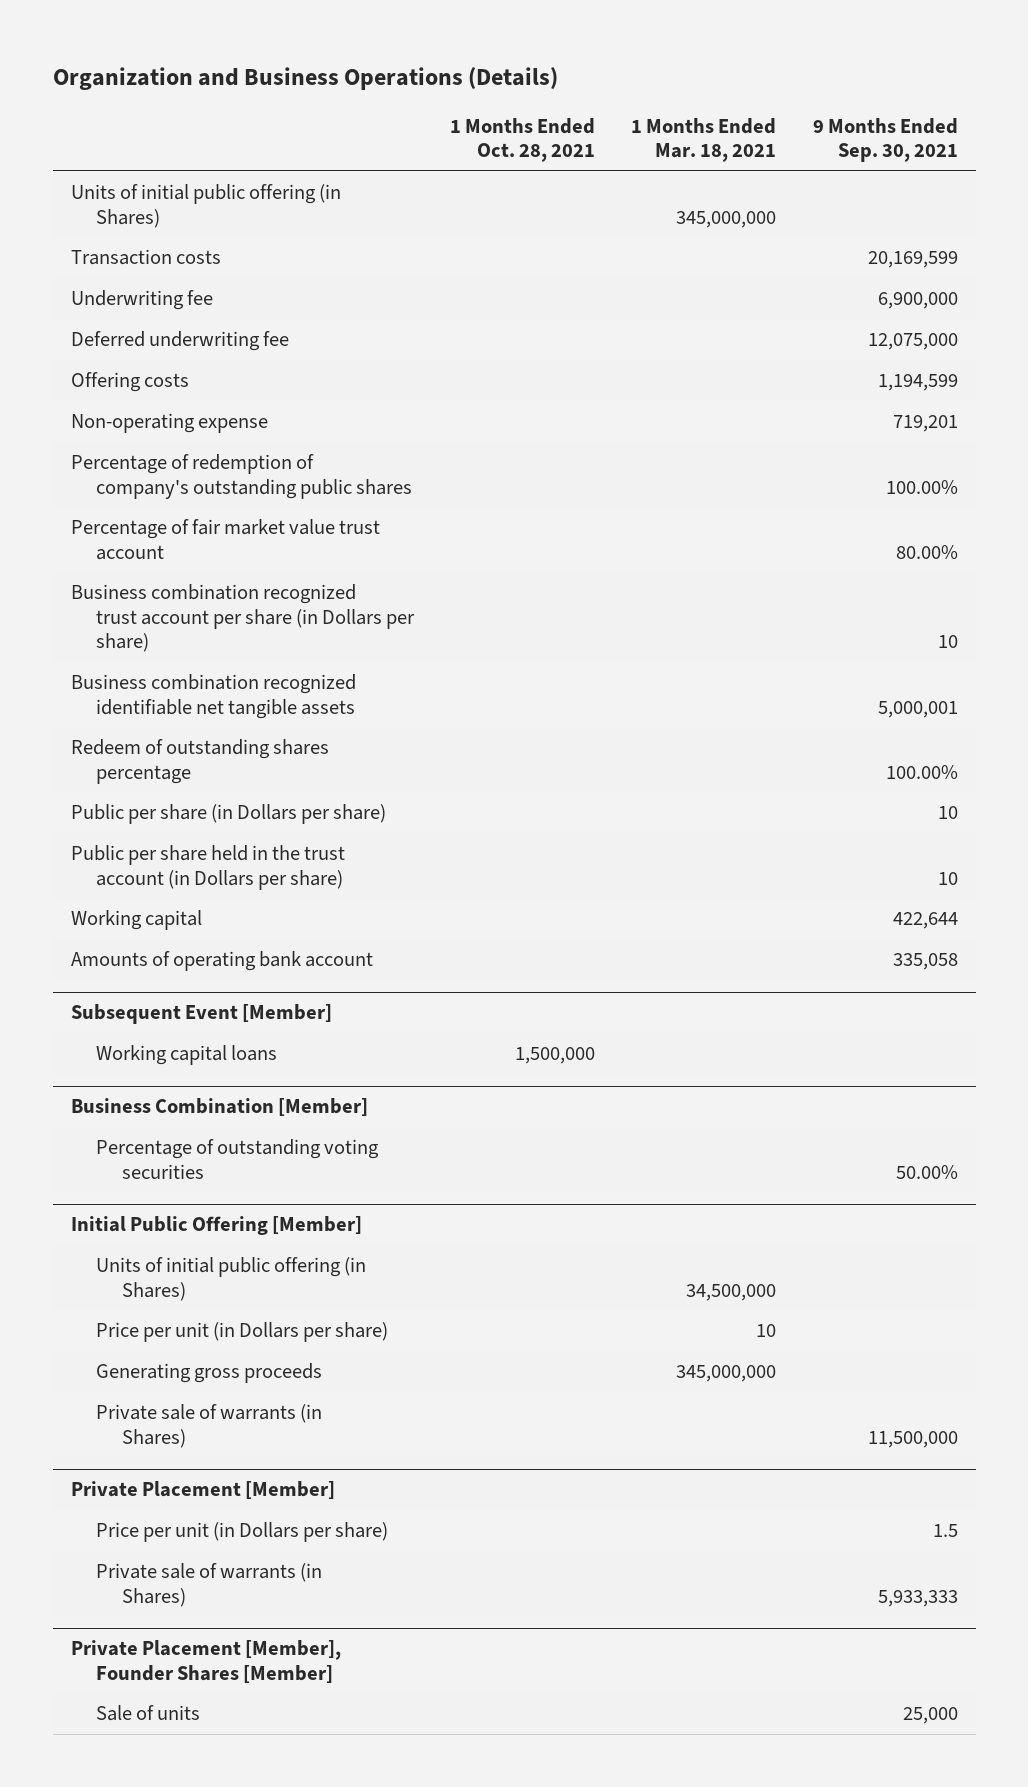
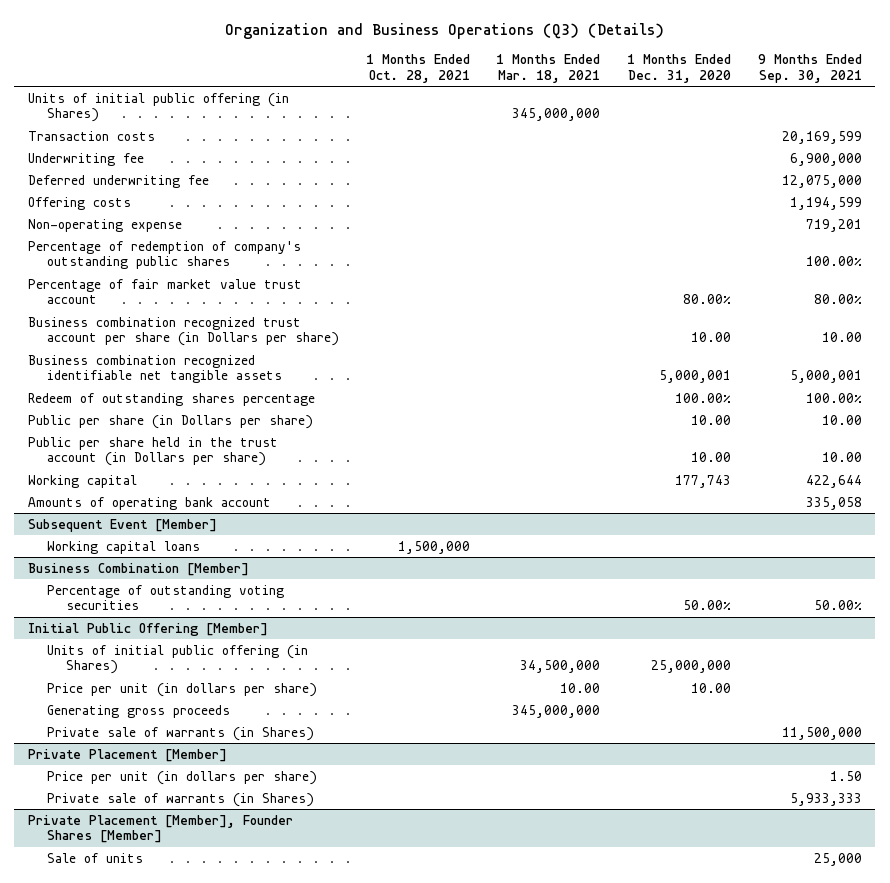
[52,66,558,90] Organization and Business Operations (Details) -> [224,23,664,40] Organization and Business Operations (Q3) (Details)
none -> [627,54,732,84] 1 Months Ended Dec. 31, 2020
[937,635,958,649] 10 -> [821,332,862,343] 10.00
[937,806,958,820] 10 -> [821,414,862,425] 10.00
[937,871,958,885] 10 -> [821,452,862,463] 10.00
[96,1322,389,1343] Price per unit (in Dollars per share) -> [46,682,317,697] Price per unit (in dollars per share)
[756,1324,777,1338] 10 -> [560,682,601,693] 10.00
[96,1522,389,1543] Price per unit (in Dollars per share) -> [46,770,317,785] Price per unit (in dollars per share)
[932,1524,958,1538] 1.5 -> [829,770,862,781] 1.50

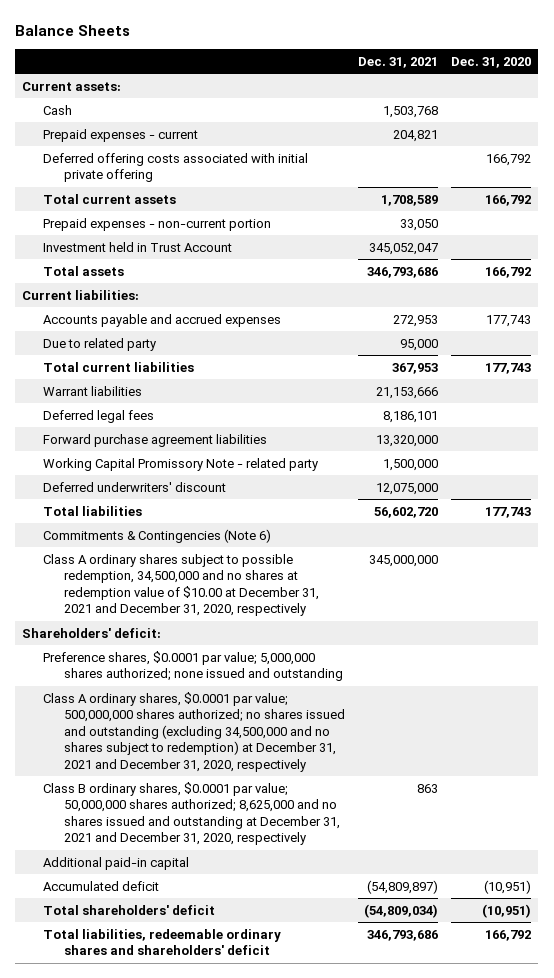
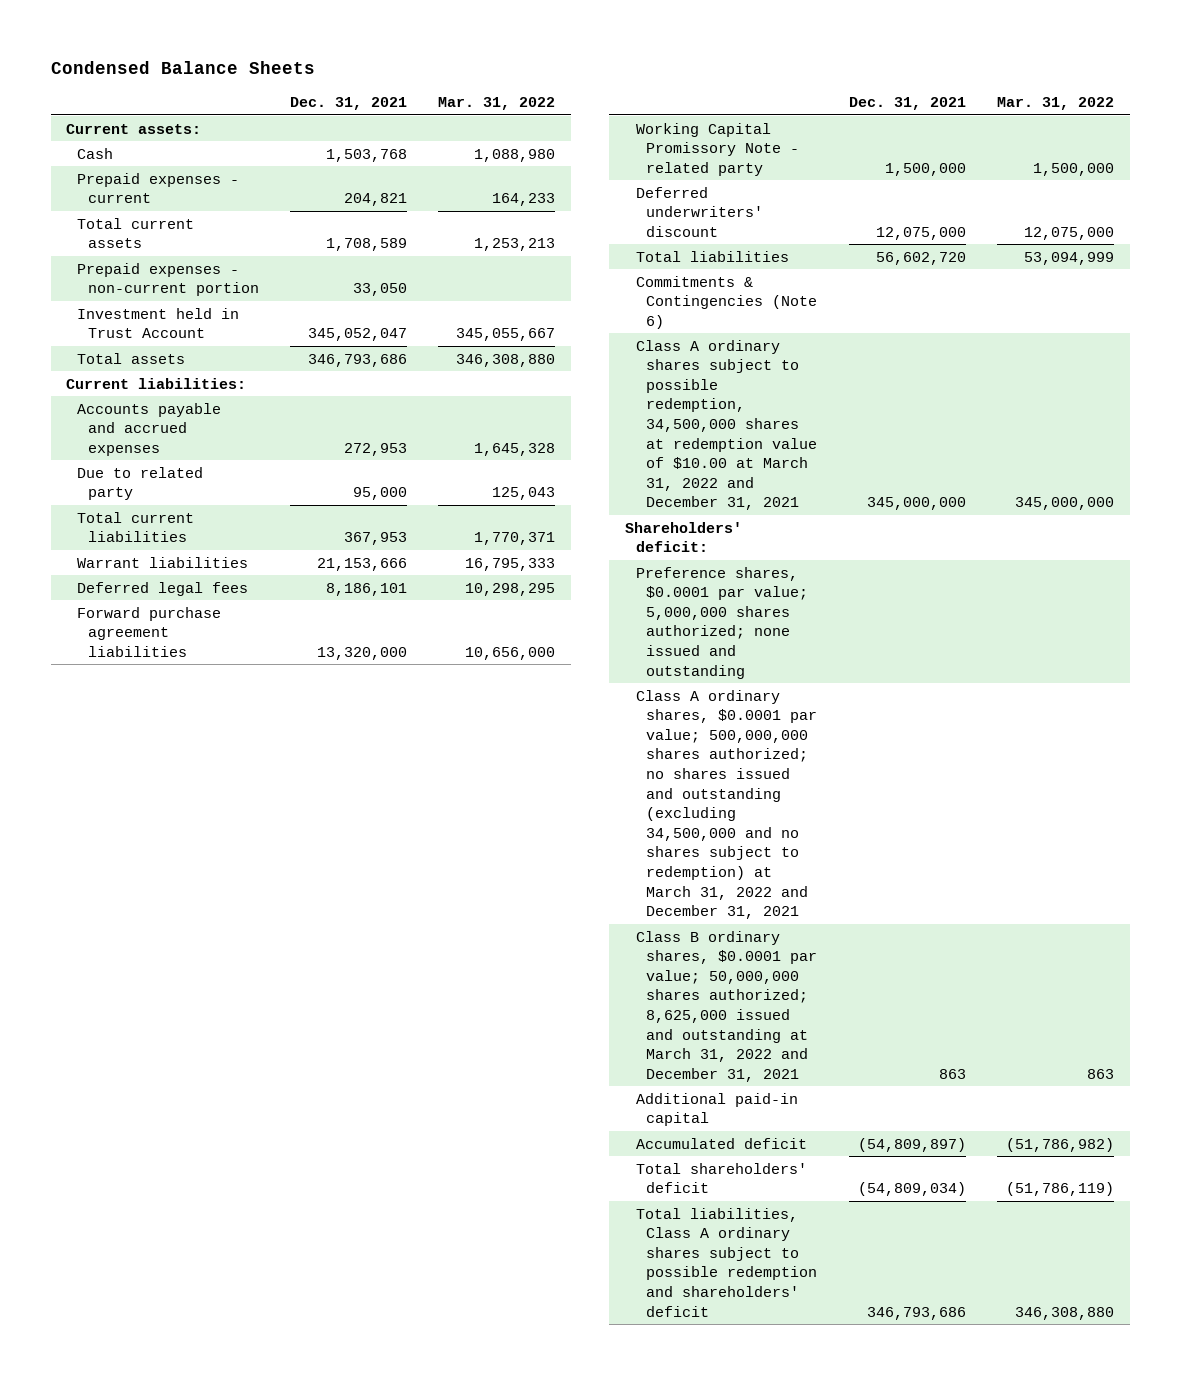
[15,24,131,36] Balance Sheets -> [50,61,315,75] Condensed Balance Sheets
[451,56,532,68] Dec. 31, 2020 -> none
none -> [438,97,556,111] Mar. 31, 2022
[43,152,309,183] Deferred offering costs associated with initial private offering -> none
[43,553,320,617] Class A ordinary shares subject to possible redemption, 34,500,000 and no shares at redemption value of $10.00 at December 31, 2021 and December 31, 2020, respectively -> [635,339,818,511] Class A ordinary shares subject to possible redemption, 34,500,000 shares at redemption value of $10.00 at March 31, 2022 and December 31, 2021
[43,691,346,773] Class A ordinary shares, $0.0001 par value; 500,000,000 shares authorized; no shares issued and outstanding (excluding 34,500,000 and no shares subject to redemption) at December 31, 2021 and December 31, 2020, respectively -> [635,689,818,920] Class A ordinary shares, $0.0001 par value; 500,000,000 shares authorized; no shares issued and outstanding (excluding 34,500,000 and no shares subject to redemption) at March 31, 2022 and December 31, 2021
[43,781,341,846] Class B ordinary shares, $0.0001 par value; 50,000,000 shares authorized; 8,625,000 and no shares issued and outstanding at December 31, 2021 and December 31, 2020, respectively -> [635,930,818,1082] Class B ordinary shares, $0.0001 par value; 50,000,000 shares authorized; 8,625,000 issued and outstanding at March 31, 2022 and December 31, 2021
[43,928,282,956] Total liabilities, redeemable ordinary shares and shareholders' deficit -> [635,1207,818,1317] Total liabilities, Class A ordinary shares subject to possible redemption and shareholders' deficit

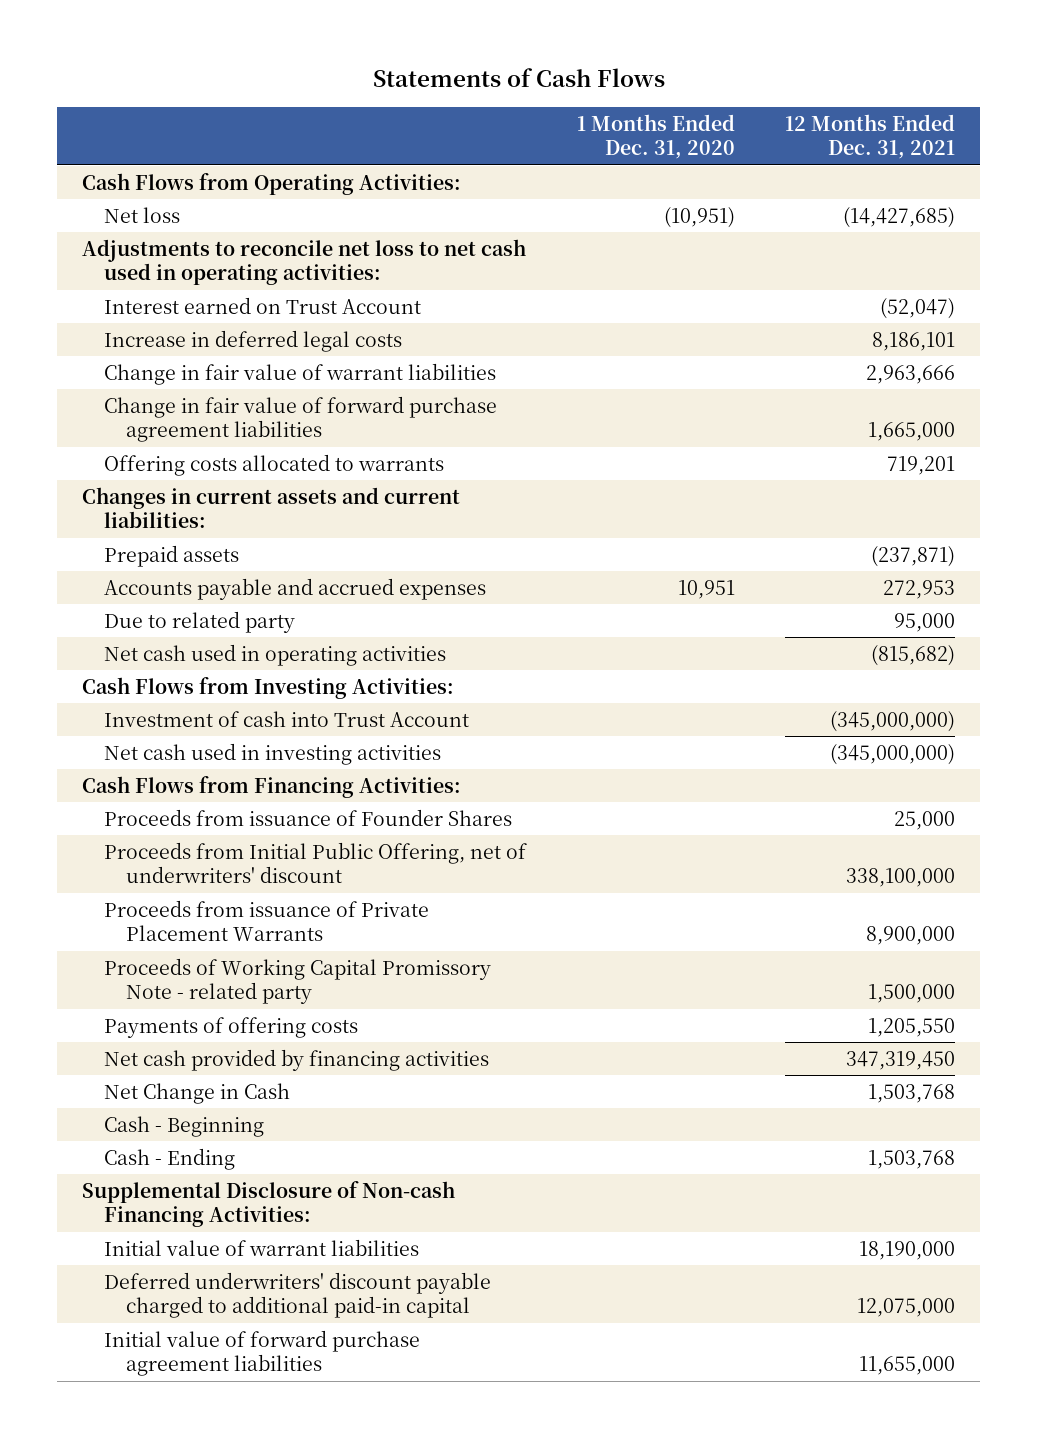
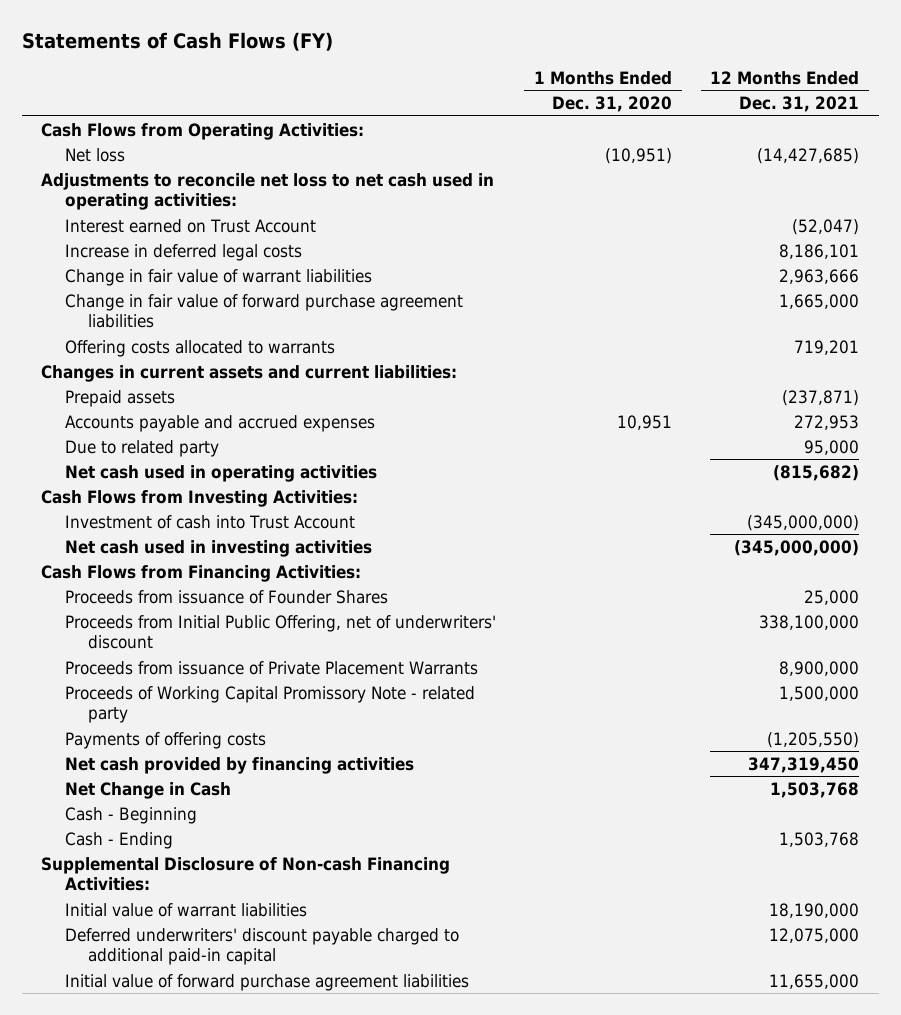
[372,68,665,88] Statements of Cash Flows -> [21,31,333,51] Statements of Cash Flows (FY)
[867,1017,955,1037] 1,205,550 -> [767,731,860,748] (1,205,550)

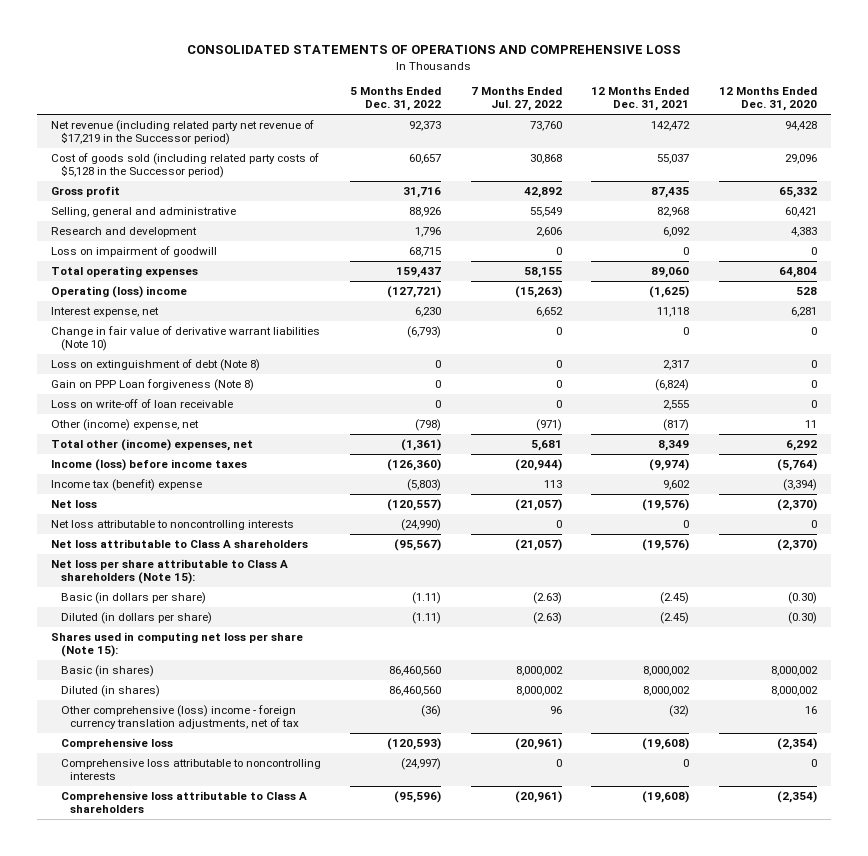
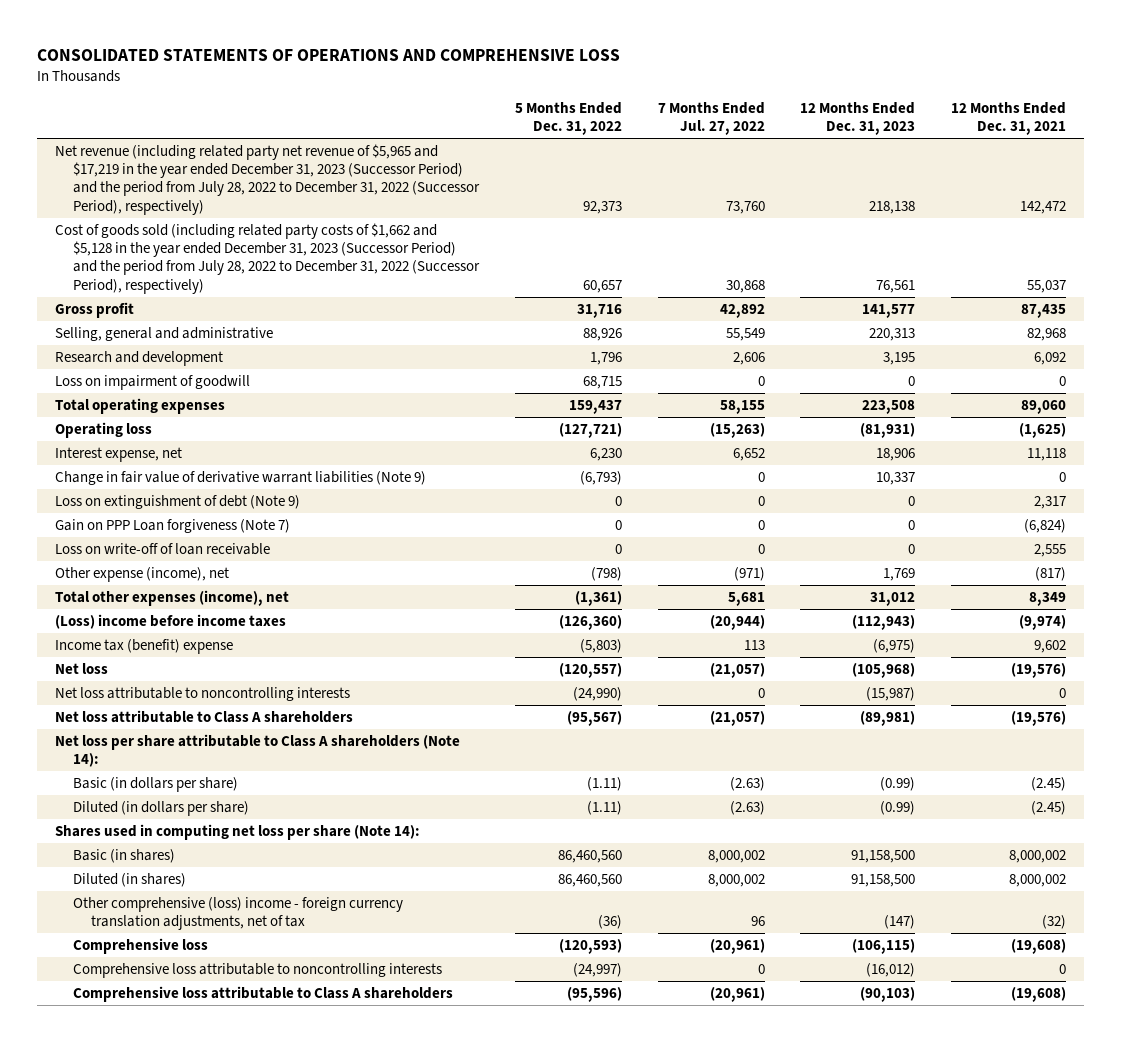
[718,87,817,112] 12 Months Ended Dec. 31, 2020 -> none
none -> [800,102,916,136] 12 Months Ended Dec. 31, 2023
[51,119,315,146] Net revenue (including related party net revenue of $17,219 in the Successor period) -> [55,143,481,215] Net revenue (including related party net revenue of $5,965 and $17,219 in the year ended December 31, 2023 (Successor Period) and the period from July 28, 2022 to December 31, 2022 (Successor Period), respectively)
[51,152,320,179] Cost of goods sold (including related party costs of $5,128 in the Successor period) -> [55,222,481,294] Cost of goods sold (including related party costs of $1,662 and $5,128 in the year ended December 31, 2023 (Successor Period) and the period from July 28, 2022 to December 31, 2022 (Successor Period), respectively)
[51,285,188,298] Operating (loss) income -> [55,421,153,438] Operating loss
[51,325,321,352] Change in fair value of derivative warrant liabilities (Note 10) -> [55,470,427,485] Change in fair value of derivative warrant liabilities (Note 9)
[51,358,261,371] Loss on extinguishment of debt (Note 8) -> [55,494,301,509] Loss on extinguishment of debt (Note 9)
[51,378,255,391] Gain on PPP Loan forgiveness (Note 8) -> [55,518,291,533] Gain on PPP Loan forgiveness (Note 7)
[51,418,200,431] Other (income) expense, net -> [55,566,230,582] Other expense (income), net
[51,438,254,451] Total other (income) expenses, net -> [55,589,290,606] Total other expenses (income), net
[51,458,248,471] Income (loss) before income taxes -> [55,613,287,629] (Loss) income before income taxes
[51,558,289,585] Net loss per share attributable to Class A shareholders (Note 15): -> [55,733,461,768] Net loss per share attributable to Class A shareholders (Note 14):
[51,631,304,658] Shares used in computing net loss per share (Note 15): -> [55,823,421,840] Shares used in computing net loss per share (Note 14):

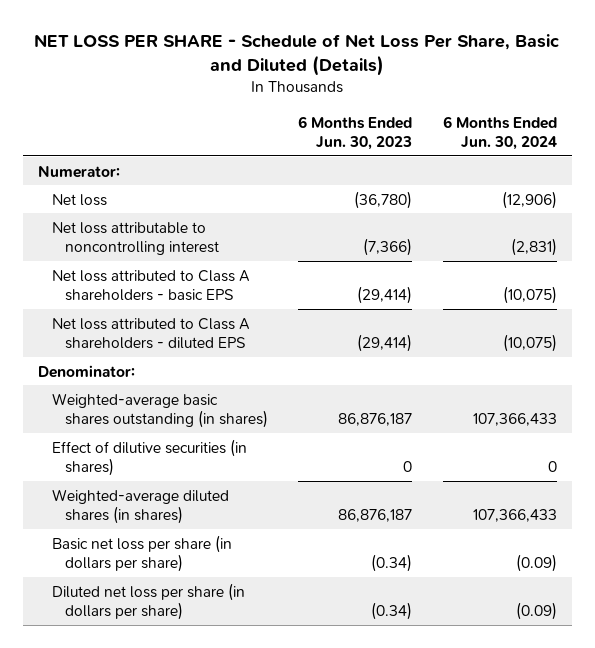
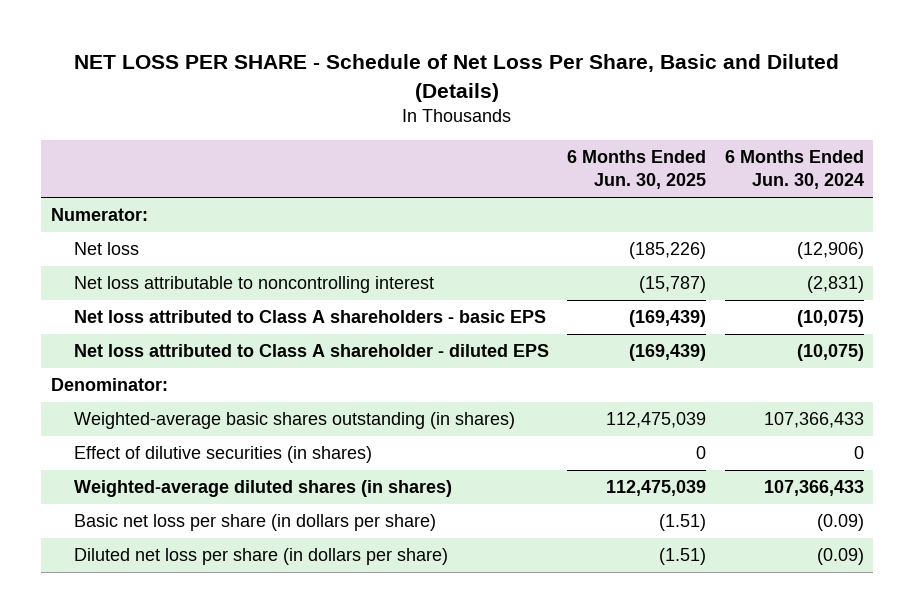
[298,115,413,150] 6 Months Ended Jun. 30, 2023 -> none
none -> [567,150,707,190] 6 Months Ended Jun. 30, 2025
[51,317,250,349] Net loss attributed to Class A shareholders - diluted EPS -> [73,344,549,358] Net loss attributed to Class A shareholder - diluted EPS

